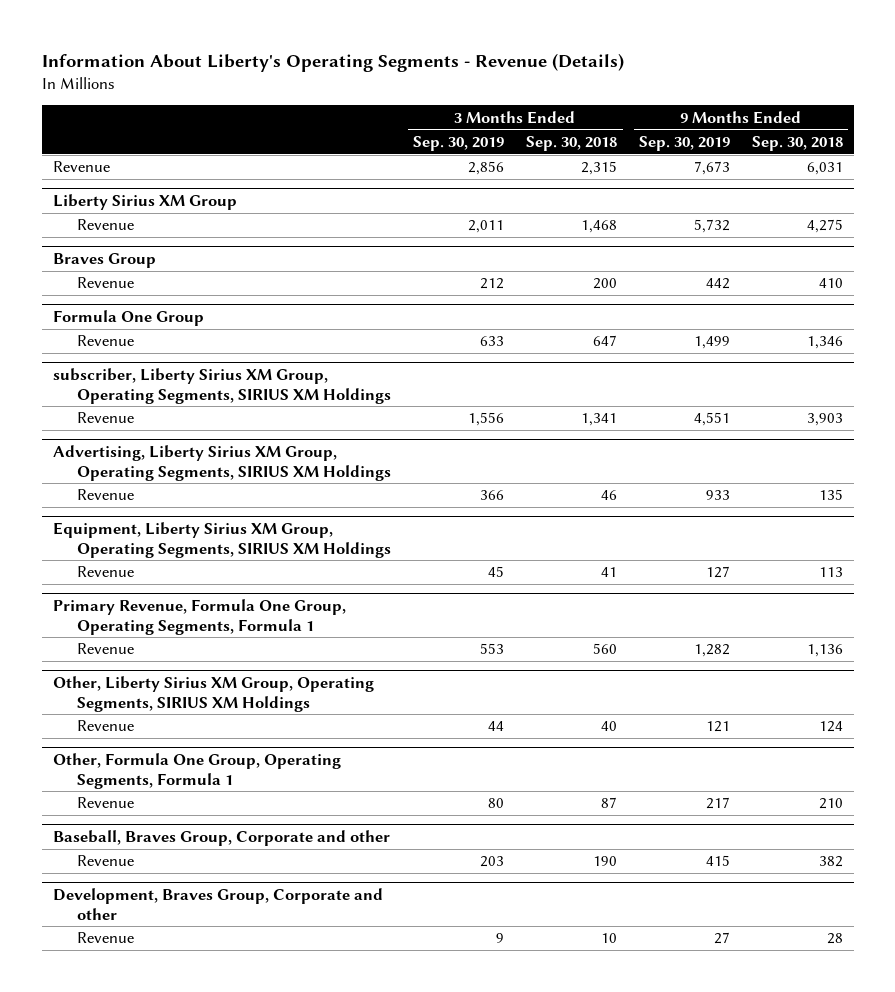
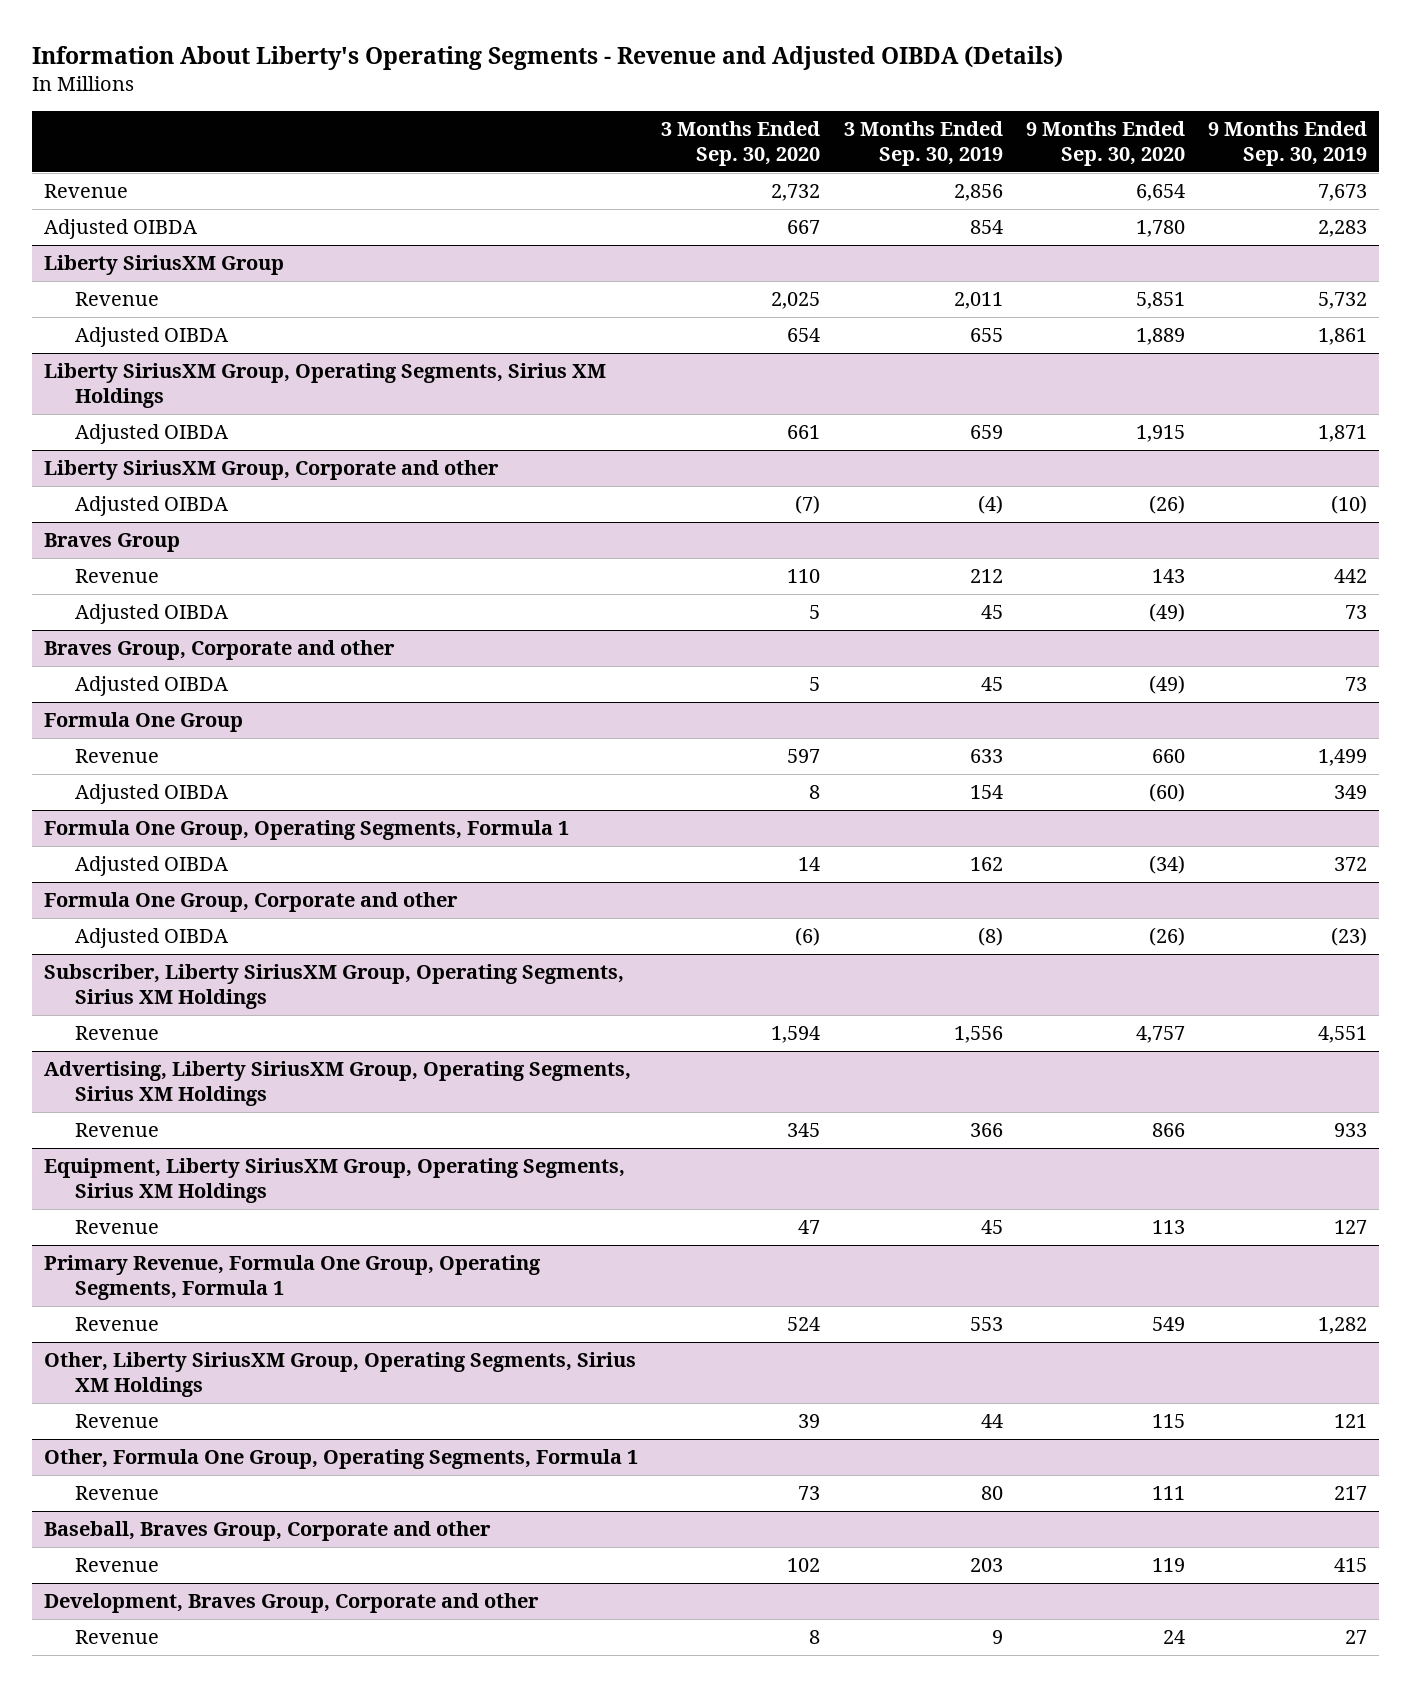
[41,52,624,72] Information About Liberty's Operating Segments - Revenue (Details) -> [32,45,1064,70] Information About Liberty's Operating Segments - Revenue and Adjusted OIBDA (Details)
[526,136,618,152] Sep. 30, 2018 -> none
[751,136,843,152] Sep. 30, 2018 -> none
none -> [661,120,821,167] 3 Months Ended Sep. 30, 2020
none -> [1025,120,1185,167] 9 Months Ended Sep. 30, 2020
none -> [44,219,199,240] Adjusted OIBDA
[52,194,237,211] Liberty Sirius XM Group -> [44,255,285,276] Liberty SiriusXM Group
none -> [75,327,230,348] Adjusted OIBDA
none -> [44,363,607,409] Liberty SiriusXM Group, Operating Segments, Sirius XM Holdings
none -> [75,424,230,445] Adjusted OIBDA
none -> [44,460,500,481] Liberty SiriusXM Group, Corporate and other
none -> [75,496,230,517] Adjusted OIBDA
none -> [75,604,230,625] Adjusted OIBDA
none -> [44,640,396,661] Braves Group, Corporate and other
none -> [75,676,230,697] Adjusted OIBDA
none -> [75,784,230,805] Adjusted OIBDA
none -> [44,820,570,841] Formula One Group, Operating Segments, Formula 1
none -> [75,856,230,877] Adjusted OIBDA
none -> [44,892,459,913] Formula One Group, Corporate and other
none -> [75,928,230,949] Adjusted OIBDA
[52,368,392,404] subscriber, Liberty Sirius XM Group, Operating Segments, SIRIUS XM Holdings -> [44,964,625,1010] Subscriber, Liberty SiriusXM Group, Operating Segments, Sirius XM Holdings
[52,445,392,481] Advertising, Liberty Sirius XM Group, Operating Segments, SIRIUS XM Holdings -> [44,1061,632,1107] Advertising, Liberty SiriusXM Group, Operating Segments, Sirius XM Holdings
[52,522,392,558] Equipment, Liberty Sirius XM Group, Operating Segments, SIRIUS XM Holdings -> [44,1158,626,1204] Equipment, Liberty SiriusXM Group, Operating Segments, Sirius XM Holdings
[52,676,374,712] Other, Liberty Sirius XM Group, Operating Segments, SIRIUS XM Holdings -> [44,1352,637,1398] Other, Liberty SiriusXM Group, Operating Segments, Sirius XM Holdings

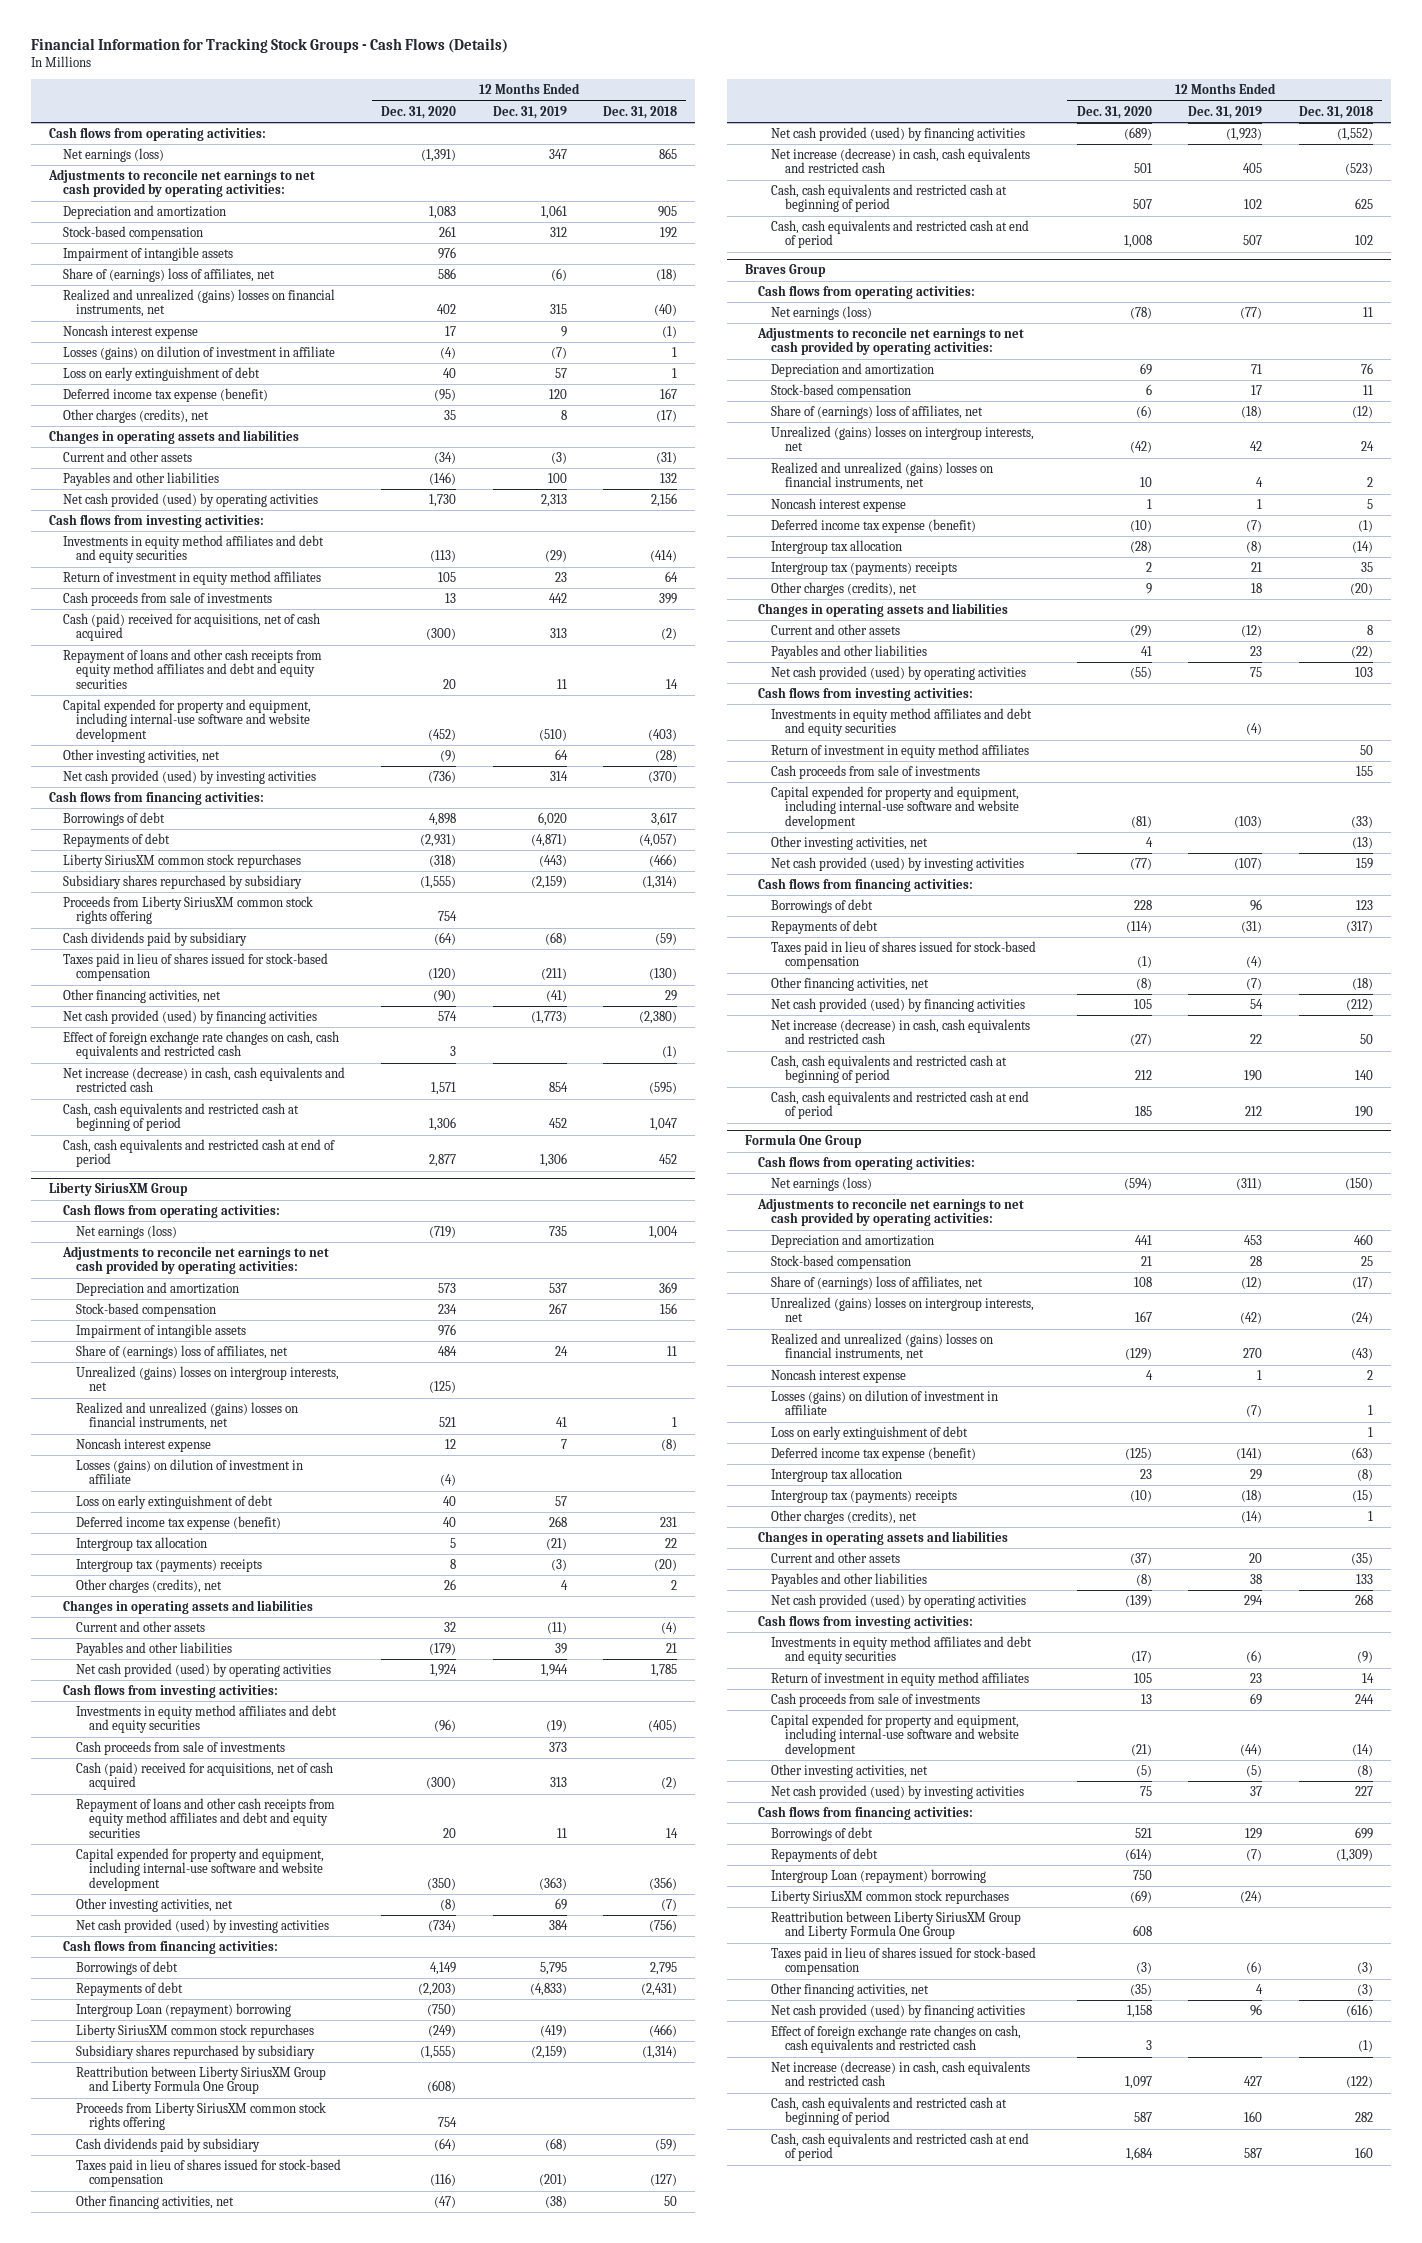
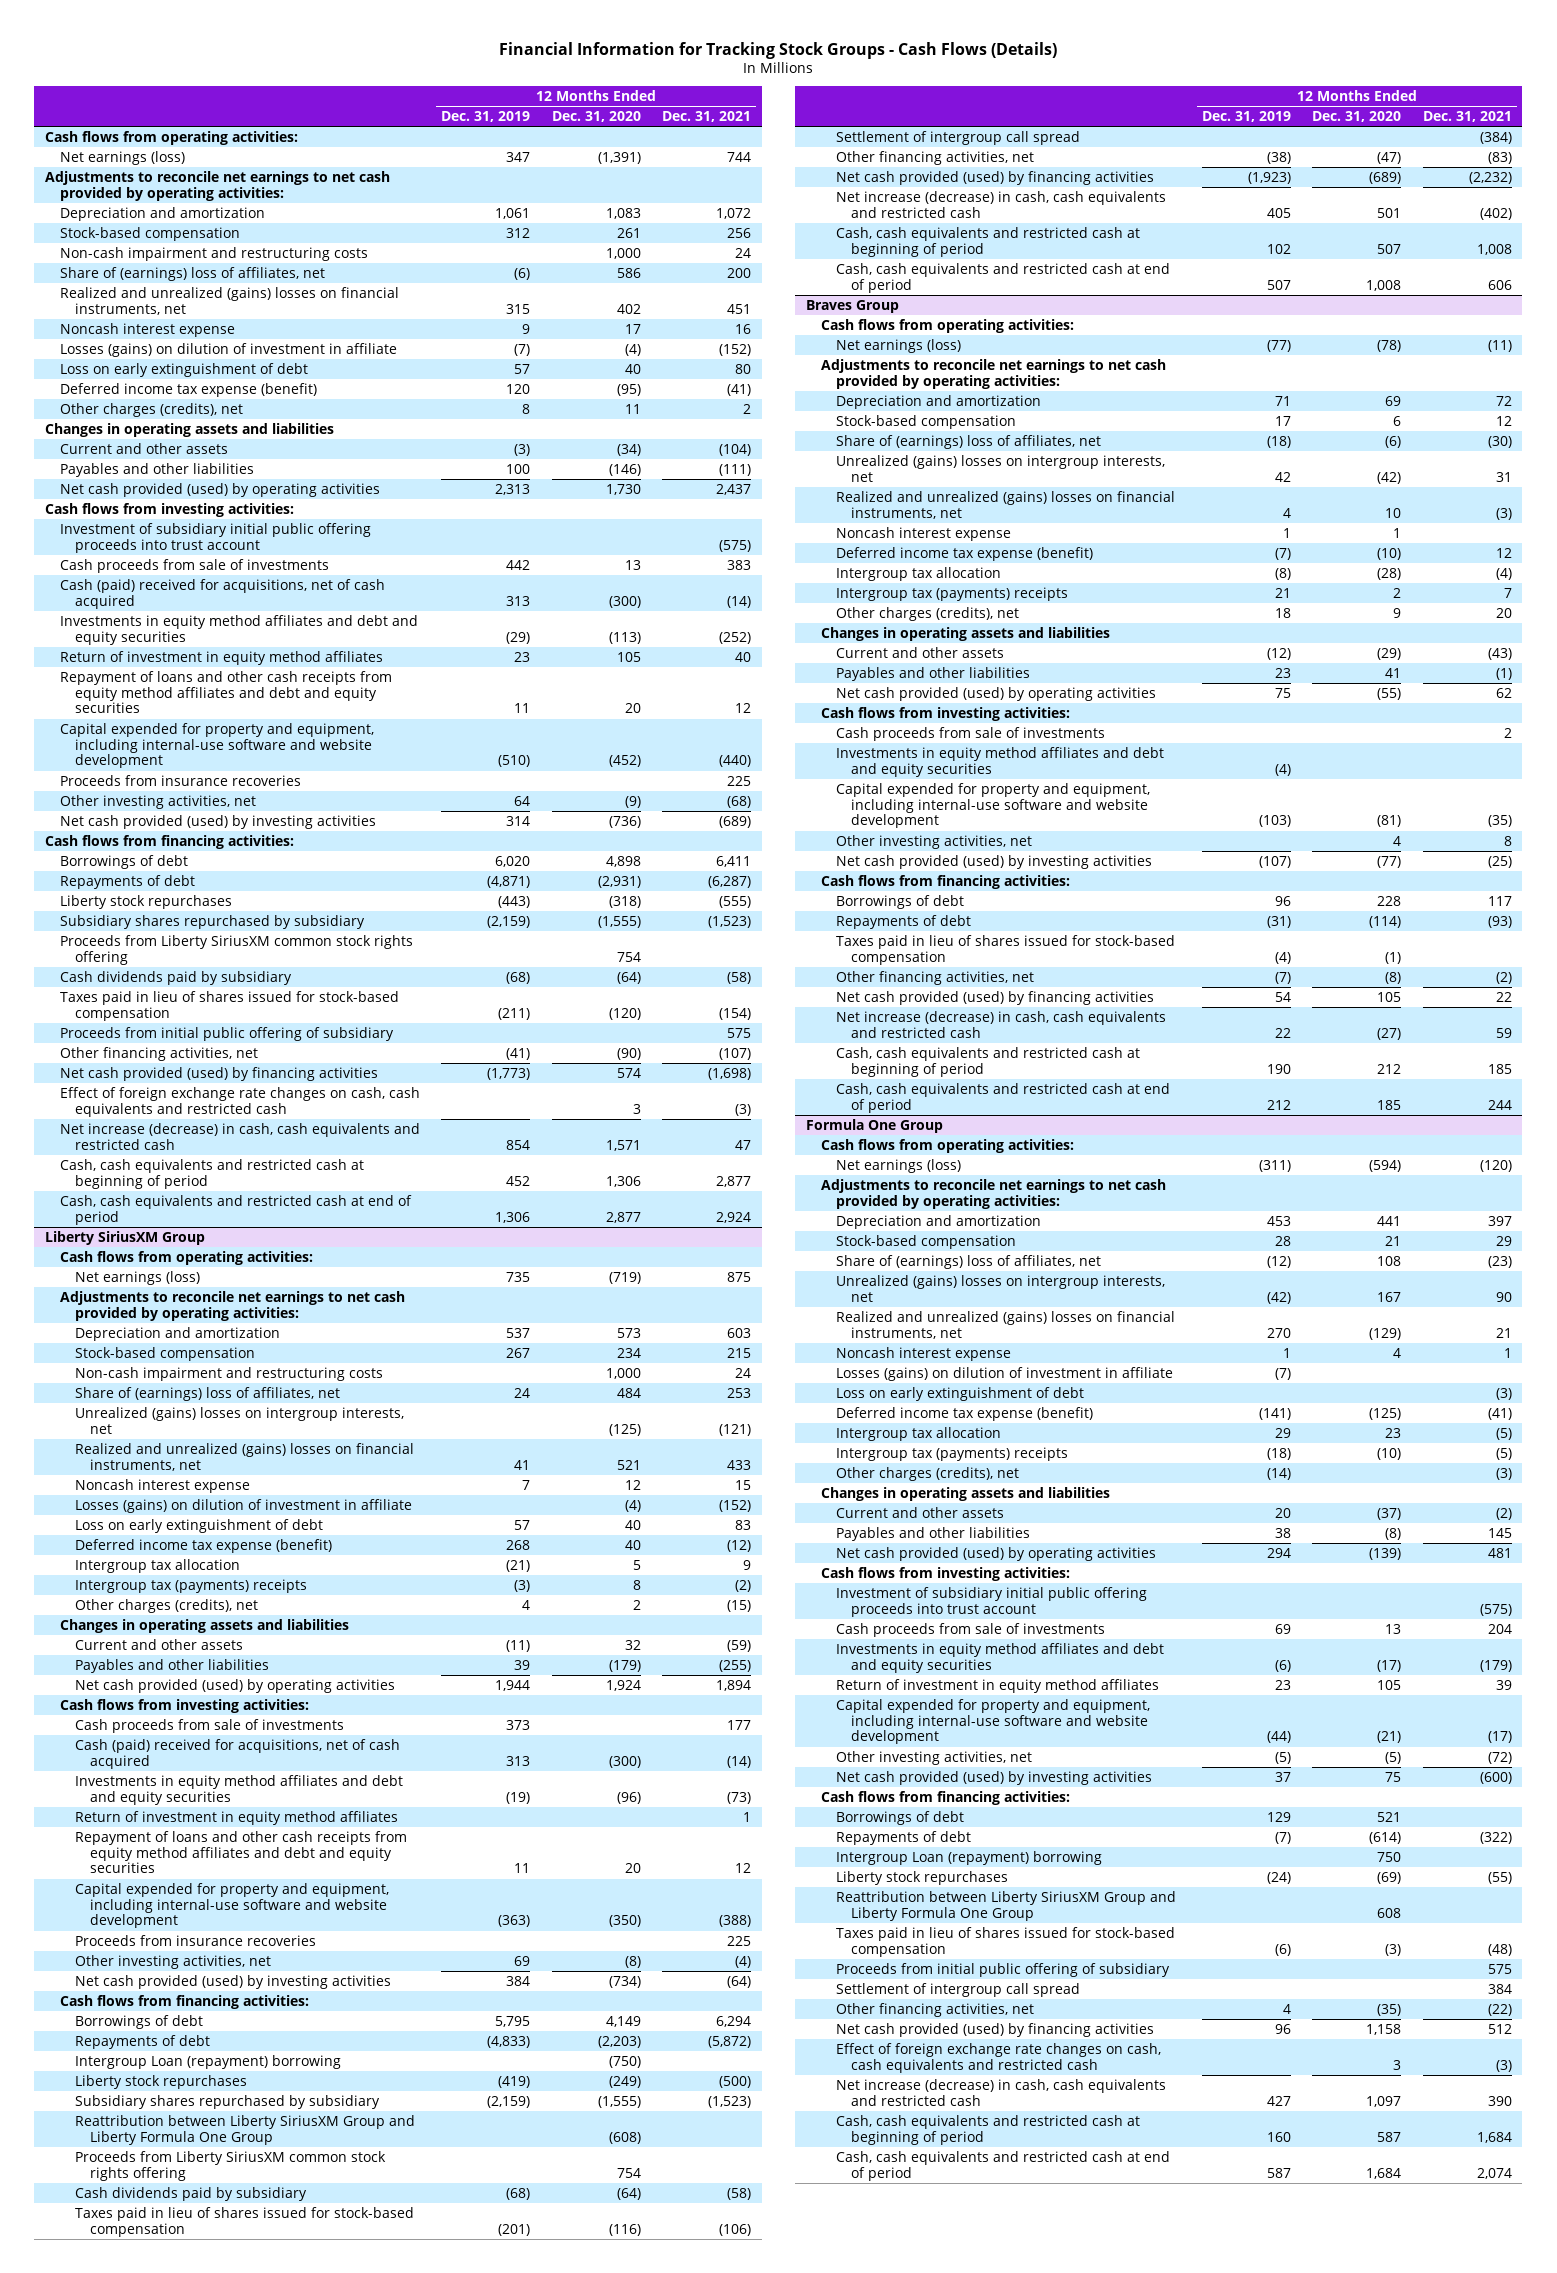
[603,105,678,119] Dec. 31, 2018 -> none
none -> [661,110,751,122] Dec. 31, 2021
[62,246,233,261] Impairment of intangible assets -> none
none -> [59,246,368,261] Non-cash impairment and restructuring costs
[444,409,457,420] 35 -> [624,403,641,414] 11
none -> [59,522,371,553] Investment of subsidiary initial public offering proceeds into trust account
[62,534,324,564] Investments in equity method affiliates and debt and equity securities -> [59,614,418,645] Investments in equity method affiliates and debt and equity securities
[62,570,321,585] Return of investment in equity method affiliates -> [59,650,383,665] Return of investment in equity method affiliates
none -> [59,774,301,786] Proceeds from insurance recoveries
[62,853,301,868] Liberty SiriusXM common stock repurchases -> [59,894,232,909] Liberty stock repurchases
none -> [59,1026,394,1041] Proceeds from initial public offering of subsidiary
[75,1323,246,1338] Impairment of intangible assets -> none
none -> [75,1366,384,1381] Non-cash impairment and restructuring costs
[444,1578,457,1590] 26 -> [632,1599,641,1610] 2
[75,1704,337,1734] Investments in equity method affiliates and debt and equity securities -> [75,1774,404,1805] Investments in equity method affiliates and debt and equity securities
none -> [75,1810,399,1825] Return of investment in equity method affiliates
none -> [75,1934,317,1946] Proceeds from insurance recoveries
[75,2023,314,2038] Liberty SiriusXM common stock repurchases -> [75,2074,248,2089] Liberty stock repurchases
none -> [835,130,1080,145] Settlement of intergroup call spread
[771,743,1030,758] Return of investment in equity method affiliates -> none
[771,707,1033,737] Investments in equity method affiliates and debt and equity securities -> [835,746,1164,777] Investments in equity method affiliates and debt and equity securities
none -> [835,1586,1147,1617] Investment of subsidiary initial public offering proceeds into trust account
[771,1692,981,1707] Cash proceeds from sale of investments -> [835,1622,1105,1637] Cash proceeds from sale of investments
[771,1889,1010,1904] Liberty SiriusXM common stock repurchases -> [835,1870,1008,1885] Liberty stock repurchases
none -> [835,1962,1170,1977] Proceeds from initial public offering of subsidiary
none -> [835,1982,1080,1997] Settlement of intergroup call spread

